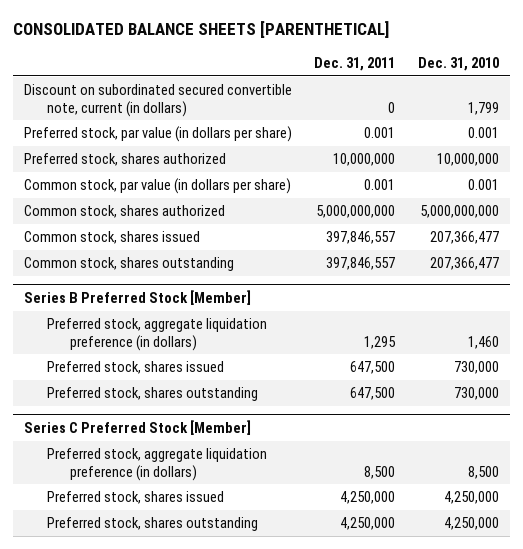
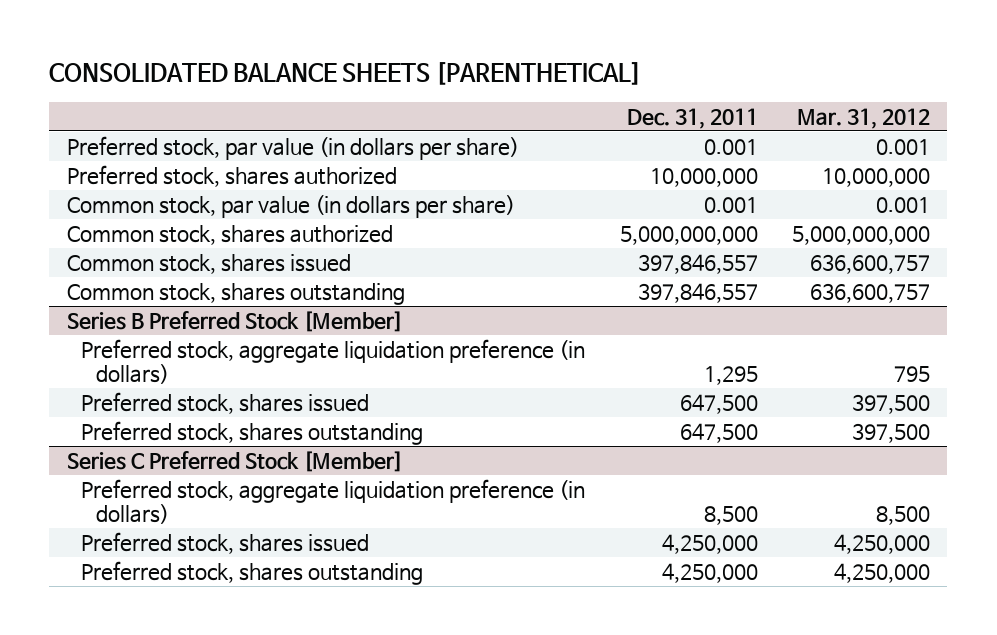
[417,57,499,72] Dec. 31, 2010 -> none
none -> [797,107,931,129] Mar. 31, 2012
[23,84,292,117] Discount on subordinated secured convertible note, current (in dollars) -> none

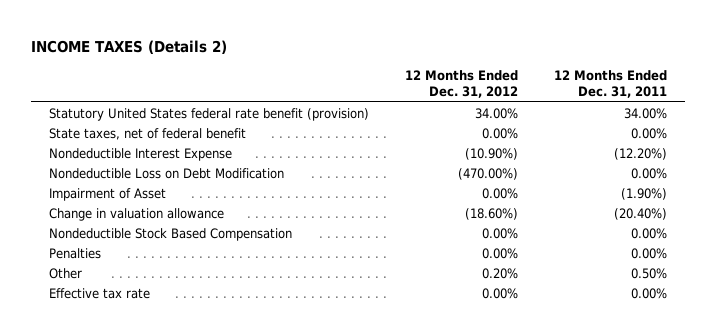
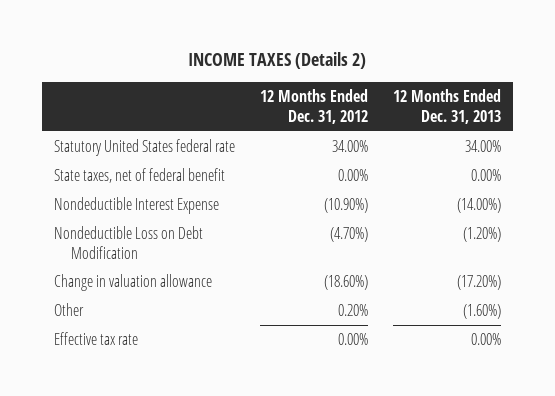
[554,69,668,99] 12 Months Ended Dec. 31, 2011 -> none
none -> [392,89,501,124] 12 Months Ended Dec. 31, 2013
[49,107,370,121] Statutory United States federal rate benefit (provision) -> [54,139,236,157] Statutory United States federal rate
[49,187,167,201] Impairment of Asset -> none
[458,167,519,180] (470.00%) -> [329,227,368,243] (4.70%)
[49,227,293,241] Nondeductible Stock Based Compensation -> none
[49,247,102,259] Penalties -> none

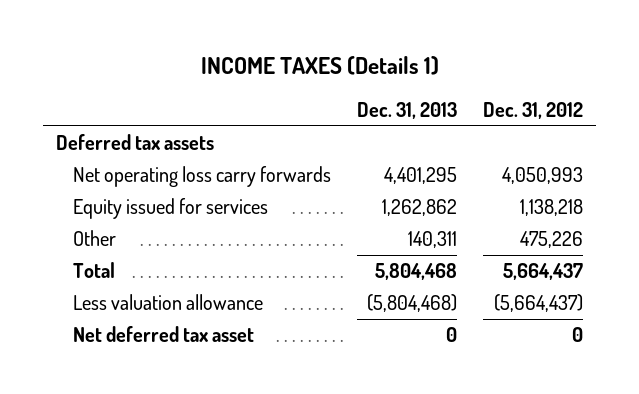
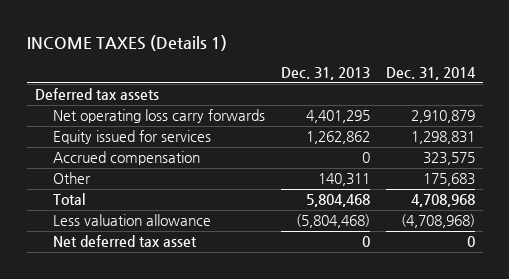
[483,101,584,119] Dec. 31, 2012 -> none
none -> [385,67,476,81] Dec. 31, 2014
none -> [52,151,200,166] Accrued compensation

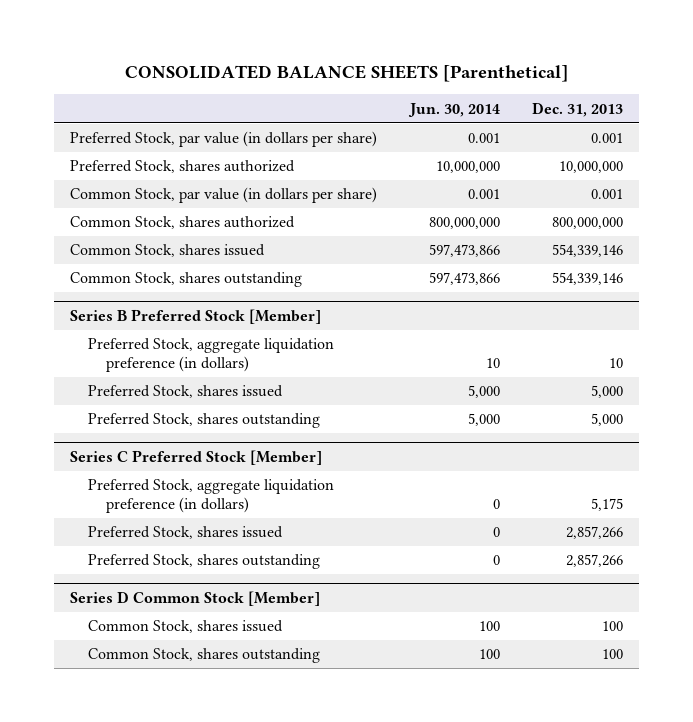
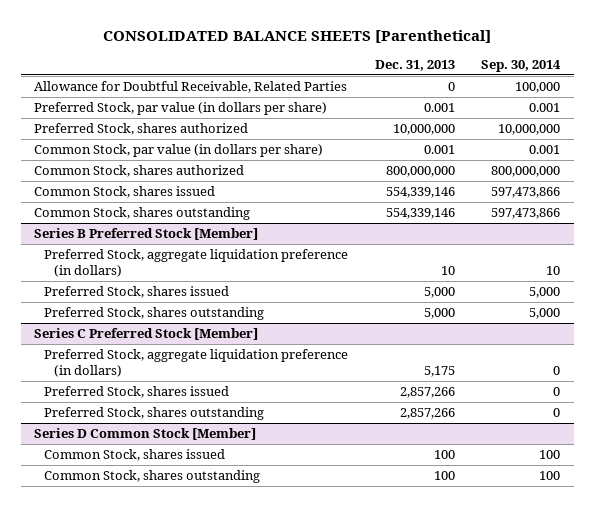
[407,102,500,117] Jun. 30, 2014 -> none
none -> [481,59,562,72] Sep. 30, 2014
none -> [33,81,347,94] Allowance for Doubtful Receivable, Related Parties

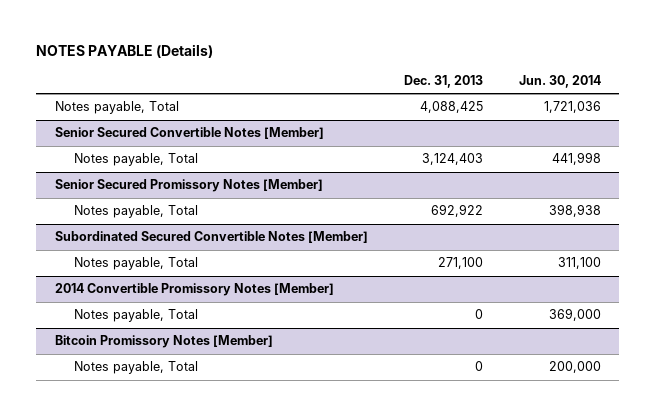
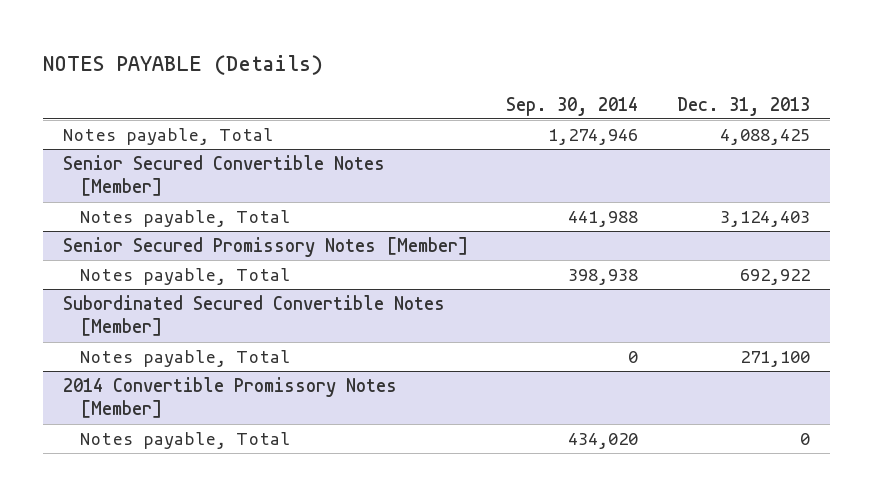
[518,75,601,89] Jun. 30, 2014 -> none
none -> [506,96,639,116] Sep. 30, 2014
[54,335,273,349] Bitcoin Promissory Notes [Member] -> none
[73,361,198,375] Notes payable, Total -> none

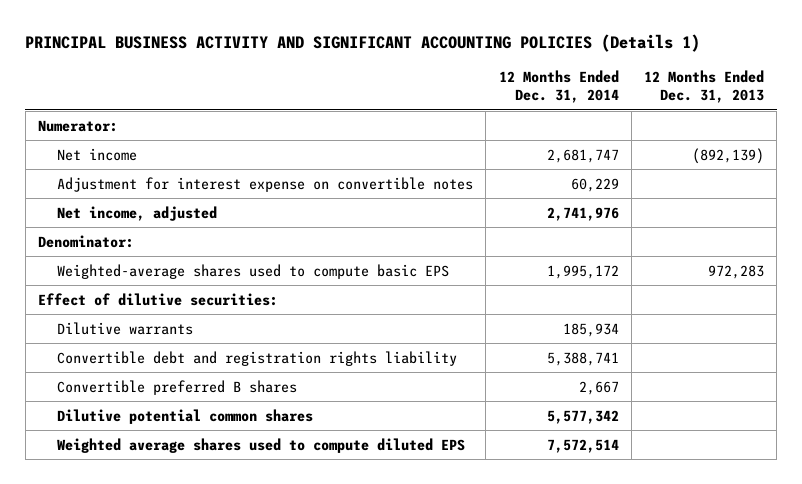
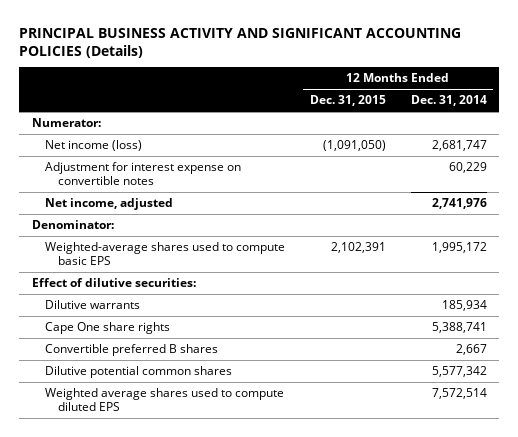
[25,33,701,52] PRINCIPAL BUSINESS ACTIVITY AND SIGNIFICANT ACCOUNTING POLICIES (Details 1) -> [19,27,462,58] PRINCIPAL BUSINESS ACTIVITY AND SIGNIFICANT ACCOUNTING POLICIES (Details)
[643,69,764,103] 12 Months Ended Dec. 31, 2013 -> none
none -> [309,95,386,107] Dec. 31, 2015
[57,147,138,161] Net income -> [44,140,142,152] Net income (loss)
[57,350,458,366] Convertible debt and registration rights liability -> [44,322,170,335] Cape One share rights

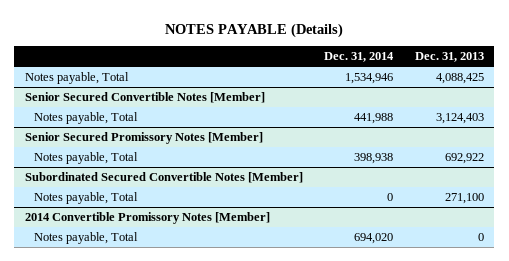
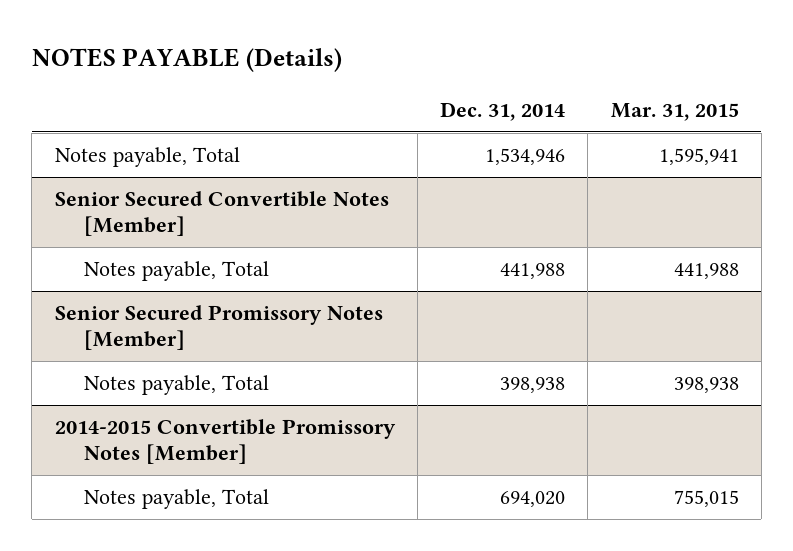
[414,52,484,63] Dec. 31, 2013 -> none
none -> [610,103,739,122] Mar. 31, 2015
[24,171,303,183] Subordinated Secured Convertible Notes [Member] -> none
[34,191,139,204] Notes payable, Total -> none
[24,211,270,224] 2014 Convertible Promissory Notes [Member] -> [54,419,396,465] 2014-2015 Convertible Promissory Notes [Member]

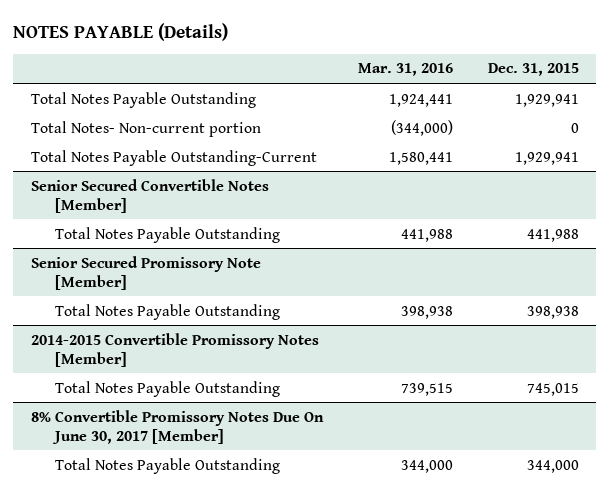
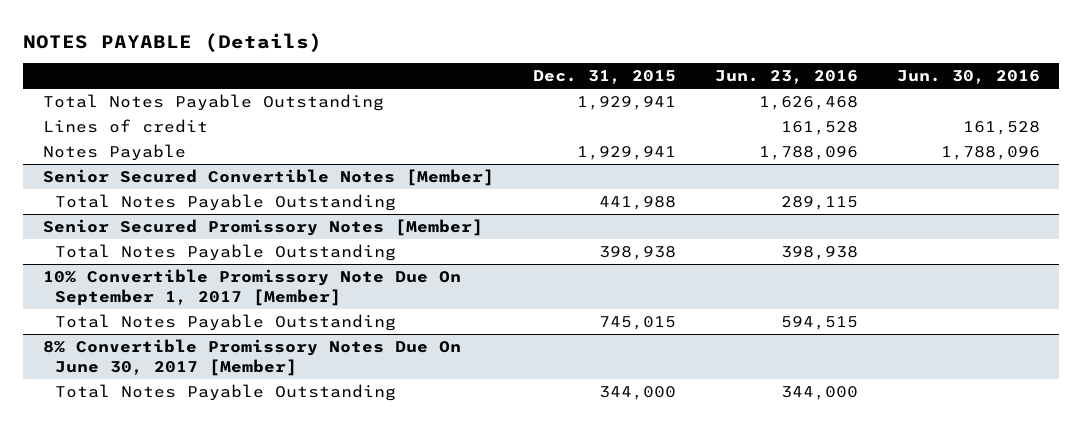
[357,63,453,77] Mar. 31, 2016 -> none
none -> [714,70,858,85] Jun. 23, 2016
none -> [896,70,1040,85] Jun. 30, 2016
[30,120,261,137] Total Notes- Non-current portion -> none
none -> [42,119,208,134] Lines of credit
[30,149,317,166] Total Notes Payable Outstanding-Current -> [42,144,186,162] Notes Payable
[30,255,261,290] Senior Secured Promissory Note [Member] -> [42,219,483,237] Senior Secured Promissory Notes [Member]
[30,332,319,367] 2014-2015 Convertible Promissory Notes [Member] -> [42,269,461,307] 10% Convertible Promissory Note Due On September 1, 2017 [Member]

